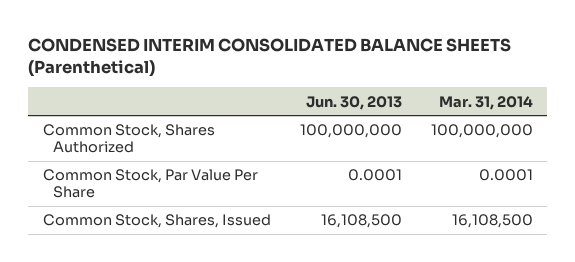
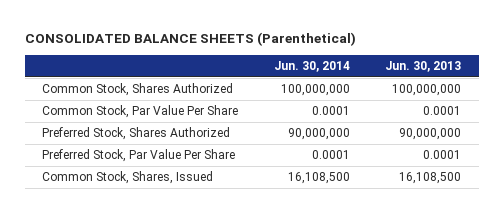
[28,37,512,77] CONDENSED INTERIM CONSOLIDATED BALANCE SHEETS (Parenthetical) -> [24,32,356,47] CONSOLIDATED BALANCE SHEETS (Parenthetical)
[438,95,533,110] Mar. 31, 2014 -> none
none -> [273,61,350,73] Jun. 30, 2014
none -> [42,127,231,141] Preferred Stock, Shares Authorized
none -> [42,149,236,163] Preferred Stock, Par Value Per Share

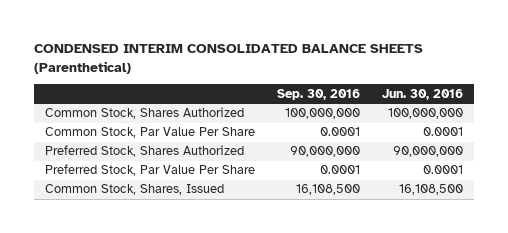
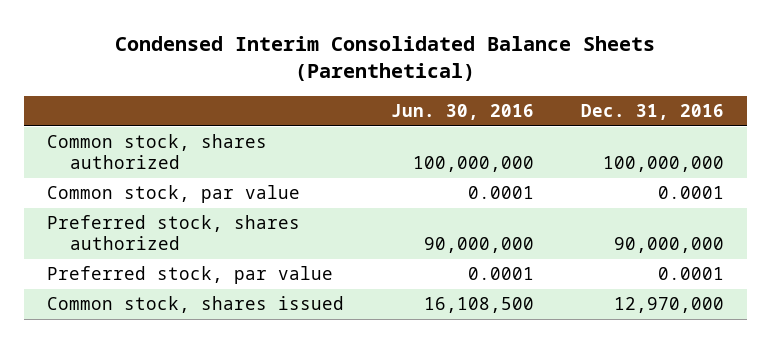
[34,44,424,75] CONDENSED INTERIM CONSOLIDATED BALANCE SHEETS (Parenthetical) -> [115,36,656,82] Condensed Interim Consolidated Balance Sheets (Parenthetical)
[276,88,360,100] Sep. 30, 2016 -> none
none -> [580,104,724,121] Dec. 31, 2016
[44,107,244,120] Common Stock, Shares Authorized -> [47,134,268,170] Common stock, shares authorized
[44,127,255,139] Common Stock, Par Value Per Share -> [47,185,301,204] Common stock, par value
[44,145,244,158] Preferred Stock, Shares Authorized -> [47,215,301,251] Preferred stock, shares authorized
[44,164,255,177] Preferred Stock, Par Value Per Share -> [47,266,334,285] Preferred stock, par value
[44,184,224,196] Common Stock, Shares, Issued -> [47,296,345,314] Common stock, shares issued

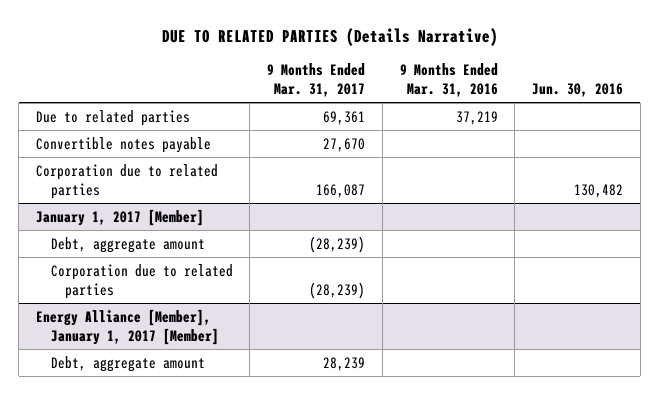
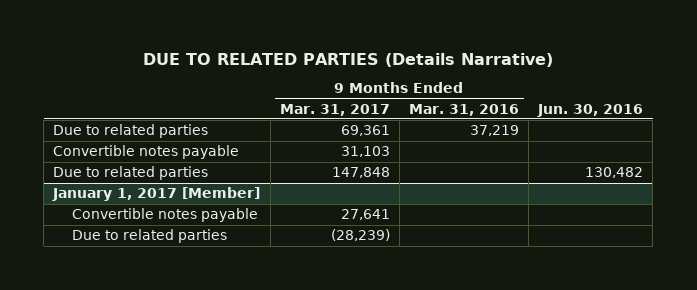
[323,137,366,152] 27,670 -> [340,146,390,158] 31,103
[36,163,219,199] Corporation due to related parties -> [53,166,209,181] Due to related parties
[316,183,366,198] 166,087 -> [331,167,390,179] 147,848
[50,236,205,253] Debt, aggregate amount -> none
[36,308,219,345] Energy Alliance [Member], January 1, 2017 [Member] -> none
[50,355,205,372] Debt, aggregate amount -> none
none -> [72,208,259,223] Convertible notes payable
[50,263,233,299] Corporation due to related parties -> [72,229,228,244] Due to related parties

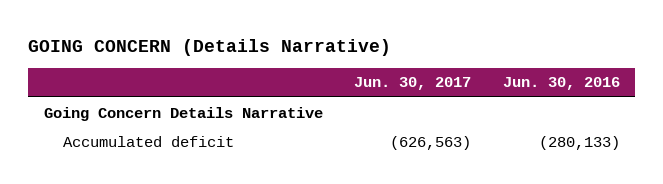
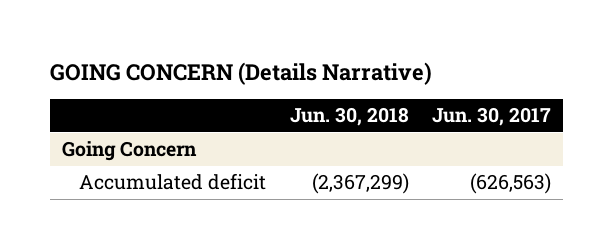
[502,77,620,91] Jun. 30, 2016 -> none
none -> [289,107,409,127] Jun. 30, 2018
[43,106,323,121] Going Concern Details Narrative -> [61,141,197,162] Going Concern

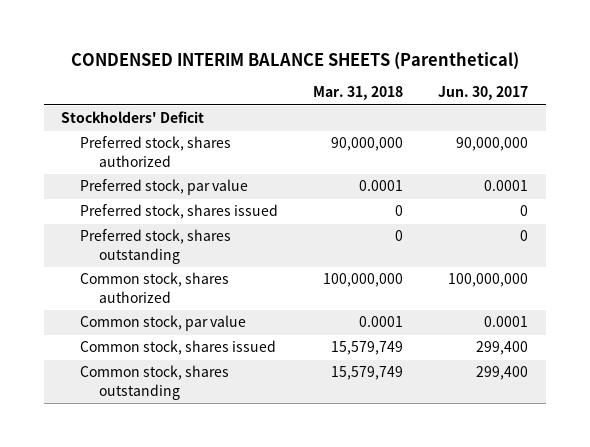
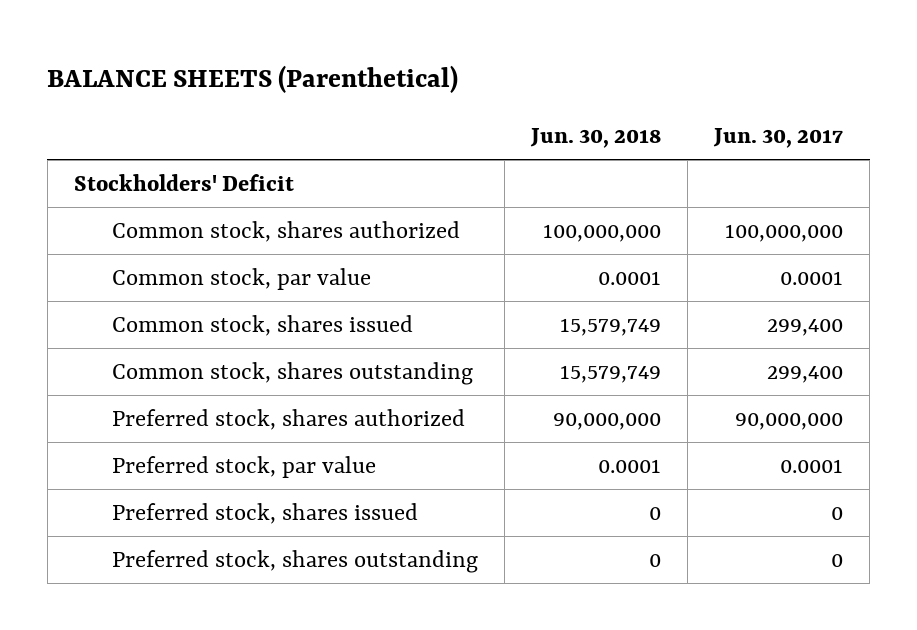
[70,51,519,70] CONDENSED INTERIM BALANCE SHEETS (Parenthetical) -> [47,65,459,94] BALANCE SHEETS (Parenthetical)
[313,86,404,101] Mar. 31, 2018 -> none
none -> [530,128,662,149] Jun. 30, 2018
[80,136,232,167] Preferred stock, shares authorized -> [112,408,466,430] Preferred stock, shares authorized
[80,179,249,196] Preferred stock, par value -> [112,455,377,478] Preferred stock, par value
[80,204,279,220] Preferred stock, shares issued -> [112,502,419,524] Preferred stock, shares issued
[80,229,232,264] Preferred stock, shares outstanding -> [112,549,479,573] Preferred stock, shares outstanding

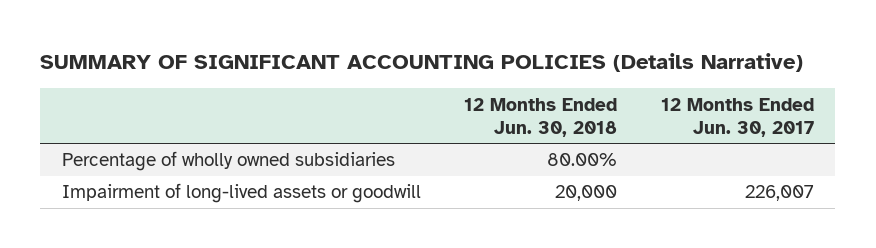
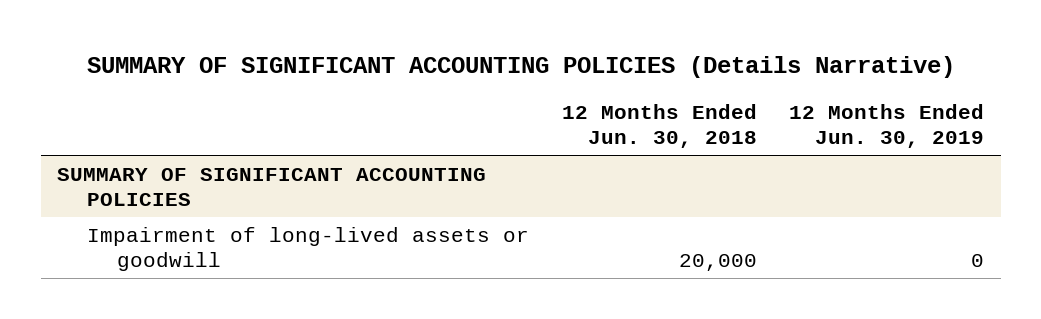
[660,97,814,137] 12 Months Ended Jun. 30, 2017 -> none
none -> [789,104,985,149] 12 Months Ended Jun. 30, 2019
[62,151,396,172] Percentage of wholly owned subsidiaries -> none
none -> [57,168,487,206] SUMMARY OF SIGNIFICANT ACCOUNTING POLICIES

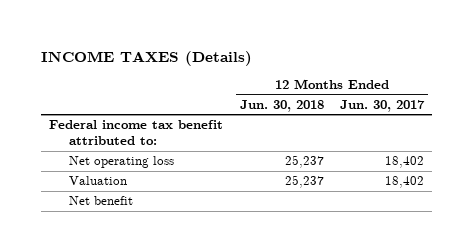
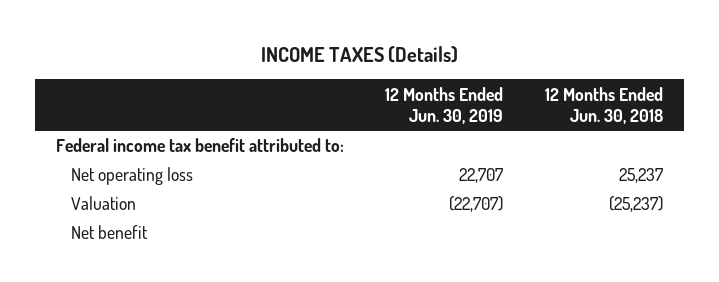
[339,99,425,112] Jun. 30, 2017 -> none
none -> [385,86,504,124] 12 Months Ended Jun. 30, 2019
[284,175,324,189] 25,237 -> [608,196,663,213] (25,237)

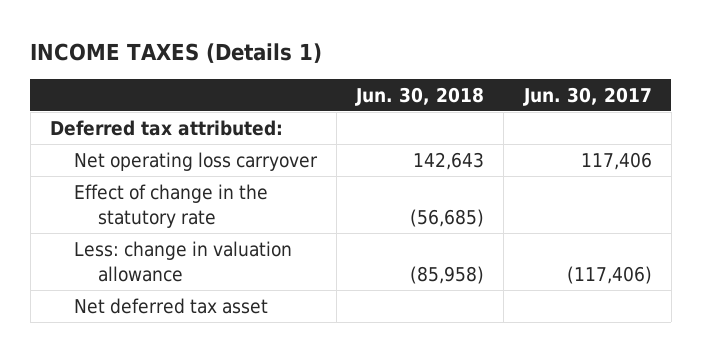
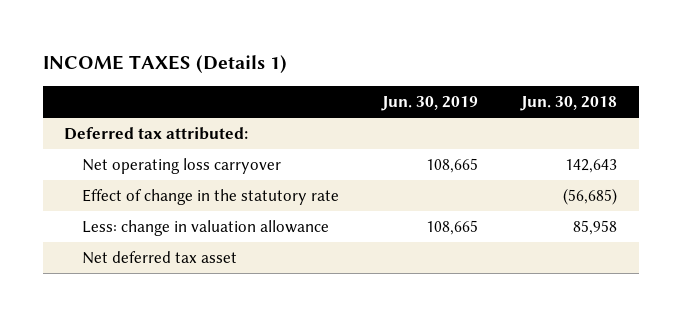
[522,86,652,106] Jun. 30, 2017 -> none
none -> [380,95,478,111] Jun. 30, 2019
[410,265,485,284] (85,958) -> [573,220,618,236] 85,958

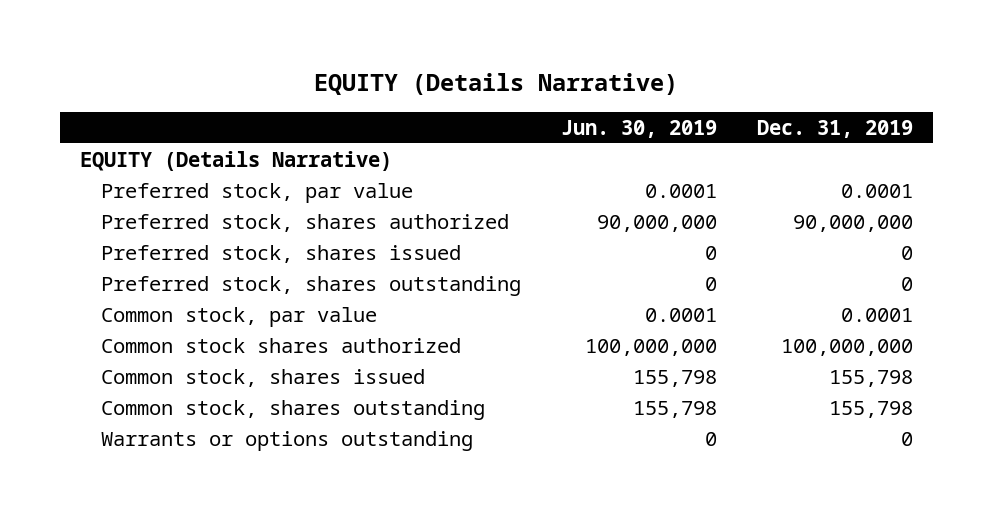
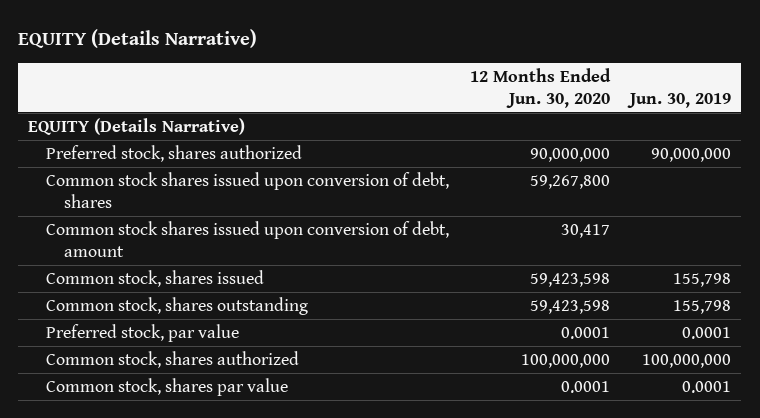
[756,119,913,138] Dec. 31, 2019 -> none
none -> [469,67,611,108] 12 Months Ended Jun. 30, 2020
[100,244,461,263] Preferred stock, shares issued -> none
[100,275,521,296] Preferred stock, shares outstanding -> none
[100,306,377,327] Common stock, par value -> none
[100,337,461,353] Common stock shares authorized -> none
none -> [46,171,450,208] Common stock shares issued upon conversion of debt, shares
none -> [46,220,450,257] Common stock shares issued upon conversion of debt, amount
[100,430,473,451] Warrants or options outstanding -> none
[100,182,413,203] Preferred stock, par value -> [46,323,240,342] Preferred stock, par value
none -> [46,350,300,368] Common stock, shares authorized
none -> [46,377,289,396] Common stock, shares par value

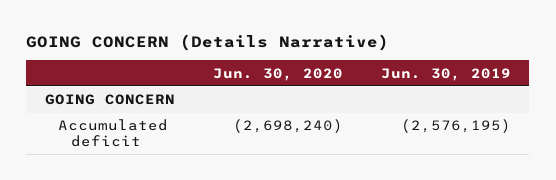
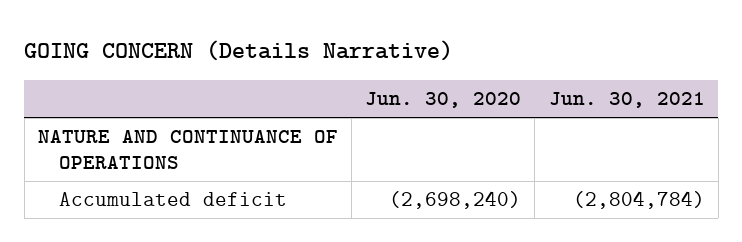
[380,67,511,81] Jun. 30, 2019 -> none
none -> [548,92,705,109] Jun. 30, 2021
[45,94,176,106] GOING CONCERN -> [37,130,338,169] NATURE AND CONTINUANCE OF OPERATIONS

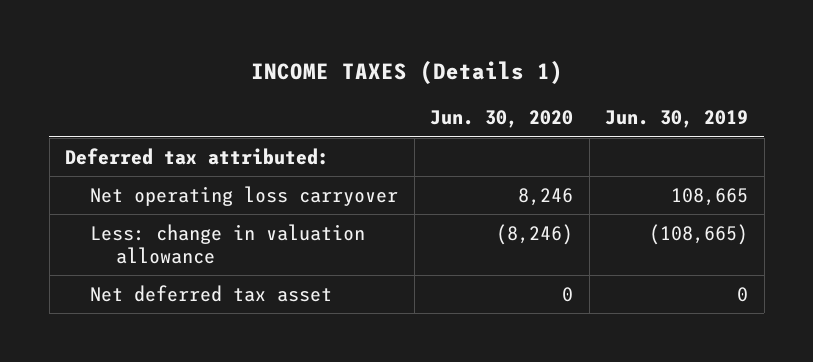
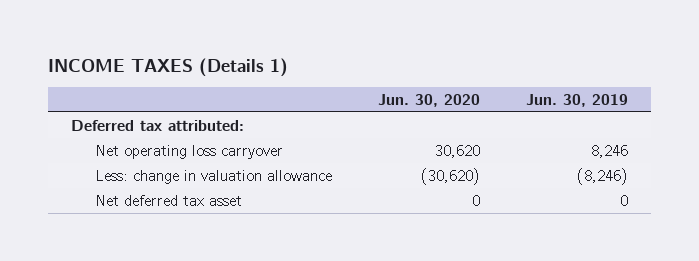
[518,187,574,206] 8,246 -> [435,144,481,158] 30,620
[671,187,749,206] 108,665 -> [591,144,629,158] 8,246
[496,223,574,245] (8,246) -> [421,167,481,185] (30,620)
[649,223,749,245] (108,665) -> [577,167,629,185] (8,246)

